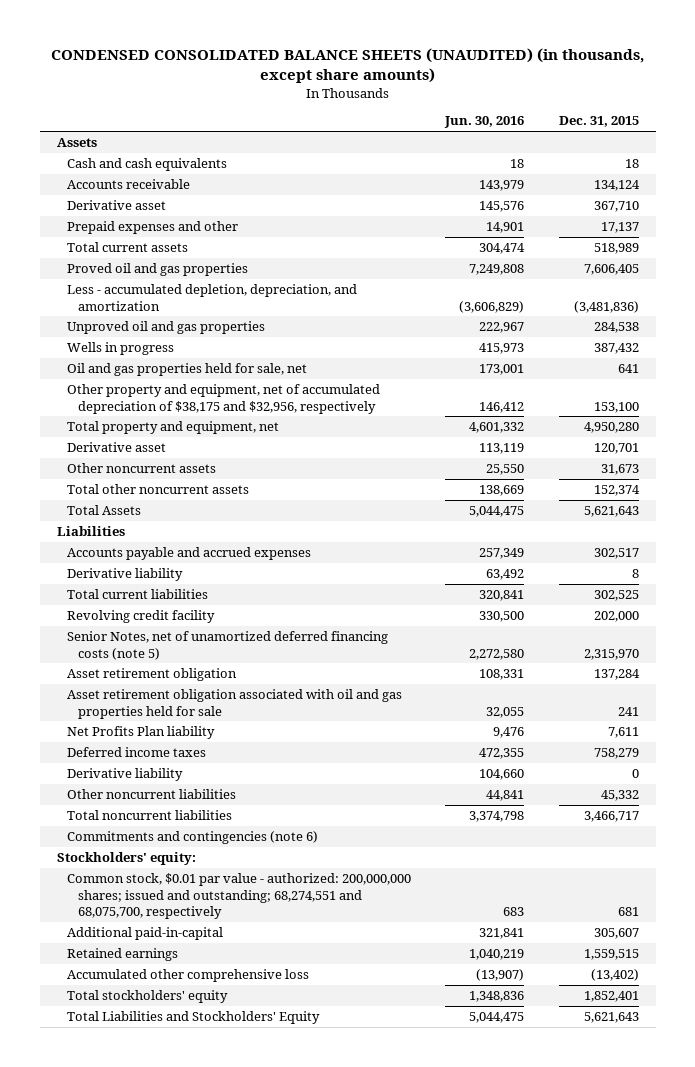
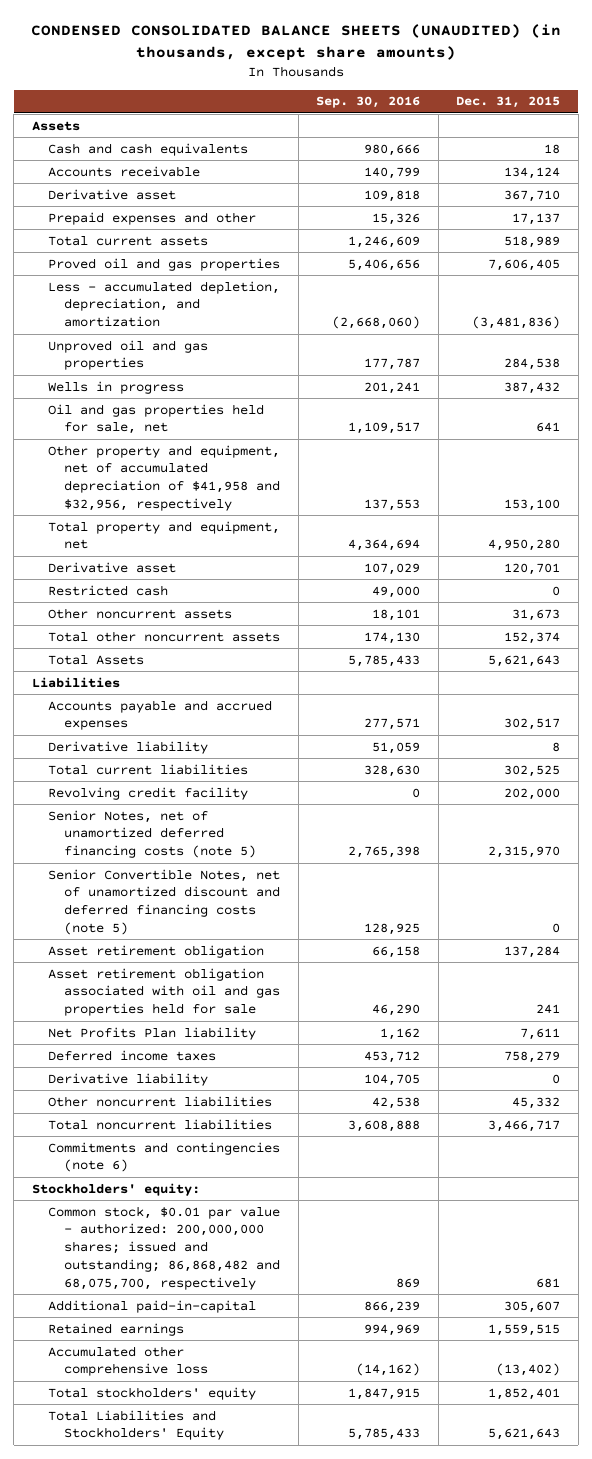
[444,116,525,129] Jun. 30, 2016 -> none
none -> [316,96,421,109] Sep. 30, 2016
[67,384,381,414] Other property and equipment, net of accumulated depreciation of $38,175 and $32,956, respectively -> [47,444,280,511] Other property and equipment, net of accumulated depreciation of $41,958 and $32,956, respectively
none -> [47,584,168,596] Restricted cash
none -> [47,868,280,935] Senior Convertible Notes, net of unamortized discount and deferred financing costs (note 5)
[67,873,412,920] Common stock, $0.01 par value - authorized: 200,000,000 shares; issued and outstanding; 68,274,551 and 68,075,700, respectively -> [47,1205,280,1290] Common stock, $0.01 par value - authorized: 200,000,000 shares; issued and outstanding; 86,868,482 and 68,075,700, respectively

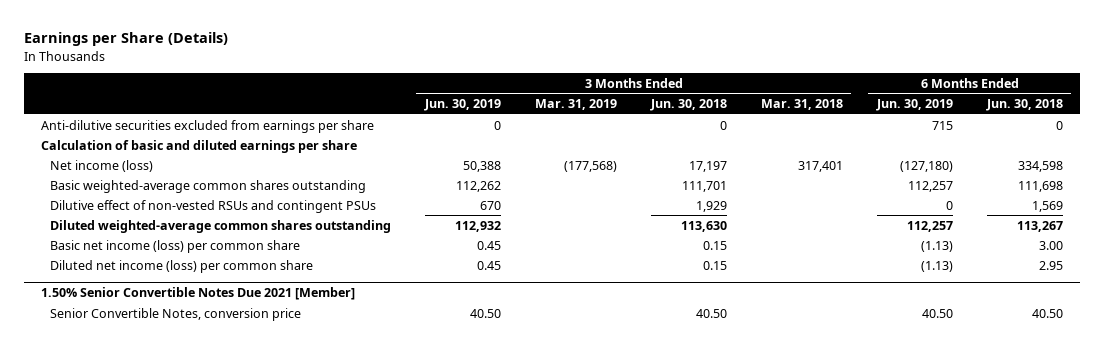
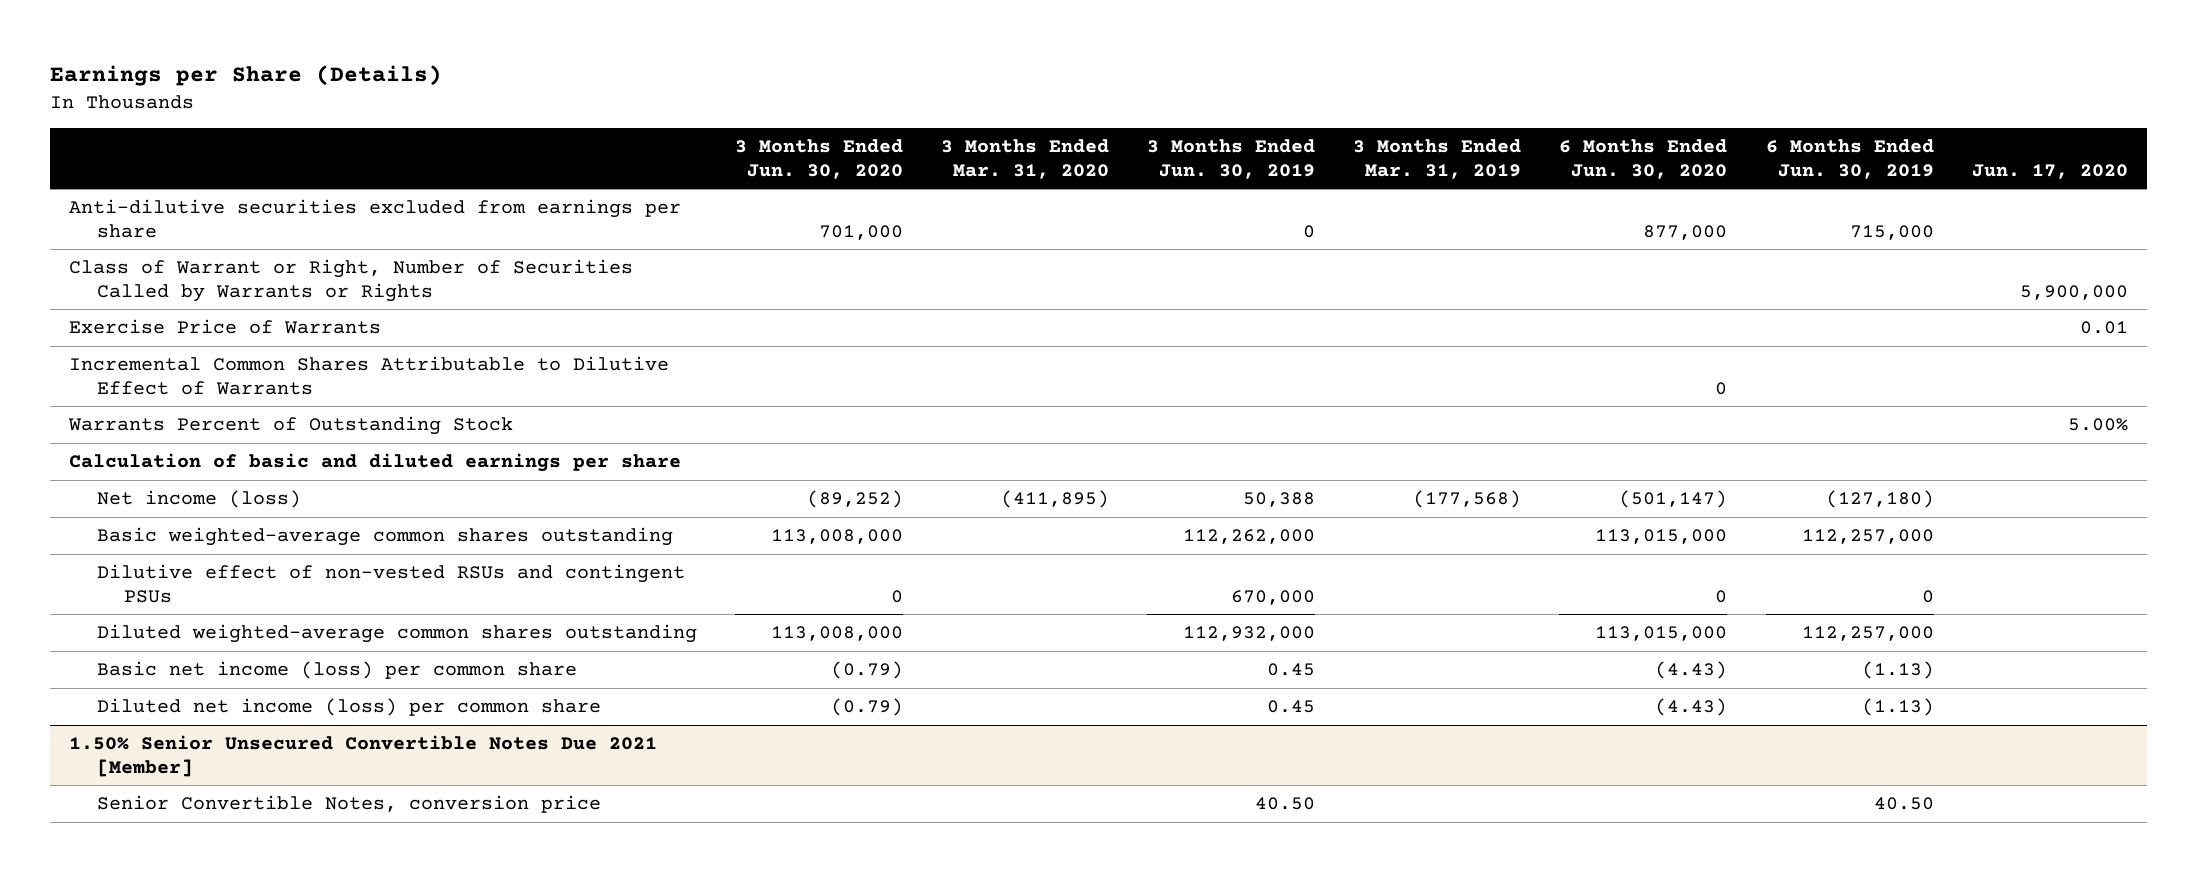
[649,99,727,112] Jun. 30, 2018 -> none
[760,99,843,111] Mar. 31, 2018 -> none
[985,99,1063,112] Jun. 30, 2018 -> none
none -> [734,138,903,179] 3 Months Ended Jun. 30, 2020
none -> [940,138,1109,179] 3 Months Ended Mar. 31, 2020
none -> [1559,138,1728,179] 6 Months Ended Jun. 30, 2020
none -> [1971,163,2128,179] Jun. 17, 2020
[931,120,953,130] 715 -> [1849,224,1934,240] 715,000
none -> [68,259,633,302] Class of Warrant or Right, Number of Securities Called by Warrants or Rights
none -> [68,319,381,335] Exercise Price of Warrants
none -> [68,356,669,395] Incremental Common Shares Attributable to Dilutive Effect of Warrants
none -> [67,416,513,436] Warrants Percent of Outstanding Stock
[455,180,501,192] 112,262 -> [1183,529,1316,545] 112,262,000
[907,180,953,192] 112,257 -> [1801,529,1934,545] 112,257,000
[479,200,501,210] 670 -> [1231,589,1316,605] 670,000
[454,220,501,232] 112,932 -> [1183,626,1316,642] 112,932,000
[906,220,953,232] 112,257 -> [1801,626,1934,642] 112,257,000
[40,287,355,301] 1.50% Senior Convertible Notes Due 2021 [Member] -> [68,735,657,777] 1.50% Senior Unsecured Convertible Notes Due 2021 [Member]

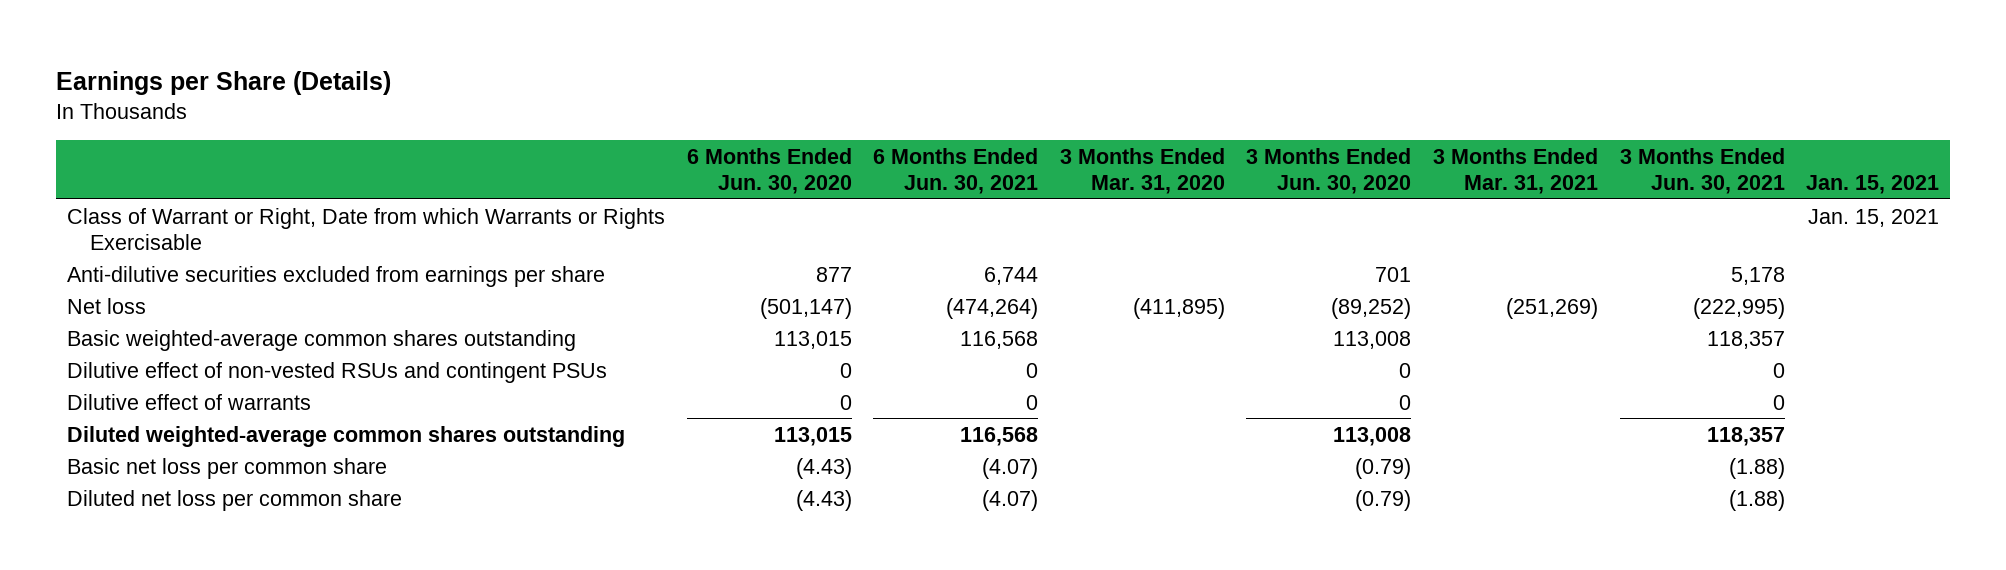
[1147,138,1316,179] 3 Months Ended Jun. 30, 2019 -> none
[1353,138,1522,179] 3 Months Ended Mar. 31, 2019 -> none
[1765,138,1934,179] 6 Months Ended Jun. 30, 2019 -> none
[1971,163,2128,179] Jun. 17, 2020 -> none
none -> [873,147,1039,194] 6 Months Ended Jun. 30, 2021
none -> [1433,147,1599,194] 3 Months Ended Mar. 31, 2021
none -> [1619,147,1785,194] 3 Months Ended Jun. 30, 2021
none -> [1806,174,1940,194] Jan. 15, 2021
[68,259,633,302] Class of Warrant or Right, Number of Securities Called by Warrants or Rights -> none
[68,319,381,335] Exercise Price of Warrants -> none
[68,356,669,395] Incremental Common Shares Attributable to Dilutive Effect of Warrants -> none
[67,416,513,436] Warrants Percent of Outstanding Stock -> none
[68,453,681,473] Calculation of basic and diluted earnings per share -> none
none -> [66,207,665,250] Class of Warrant or Right, Date from which Warrants or Rights Exercisable
[818,224,903,240] 701,000 -> [1375,266,1412,282] 701
[1643,224,1728,240] 877,000 -> [815,266,852,282] 877
[96,490,301,509] Net income (loss) -> [66,297,146,314] Net loss
[770,529,903,545] 113,008,000 -> [1333,330,1412,349] 113,008
[1595,529,1728,545] 113,015,000 -> [773,330,852,349] 113,015
[68,735,657,777] 1.50% Senior Unsecured Convertible Notes Due 2021 [Member] -> none
[96,795,601,814] Senior Convertible Notes, conversion price -> none
none -> [66,393,311,410] Dilutive effect of warrants
[770,626,903,642] 113,008,000 -> [1333,426,1412,446] 113,008
[1595,626,1728,642] 113,015,000 -> [773,426,852,446] 113,015
[96,661,577,680] Basic net income (loss) per common share -> [66,457,387,479] Basic net loss per common share
[96,698,601,717] Diluted net income (loss) per common share -> [66,489,402,511] Diluted net loss per common share

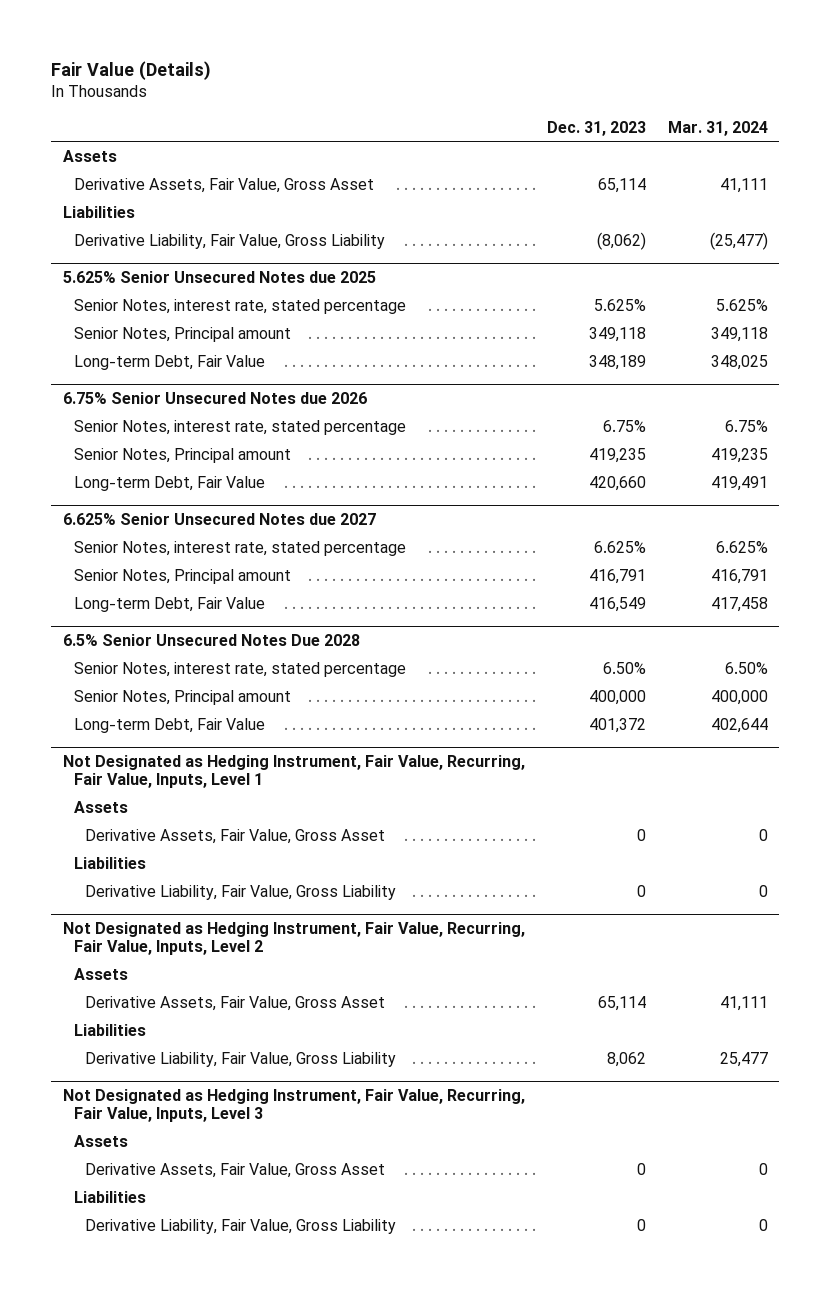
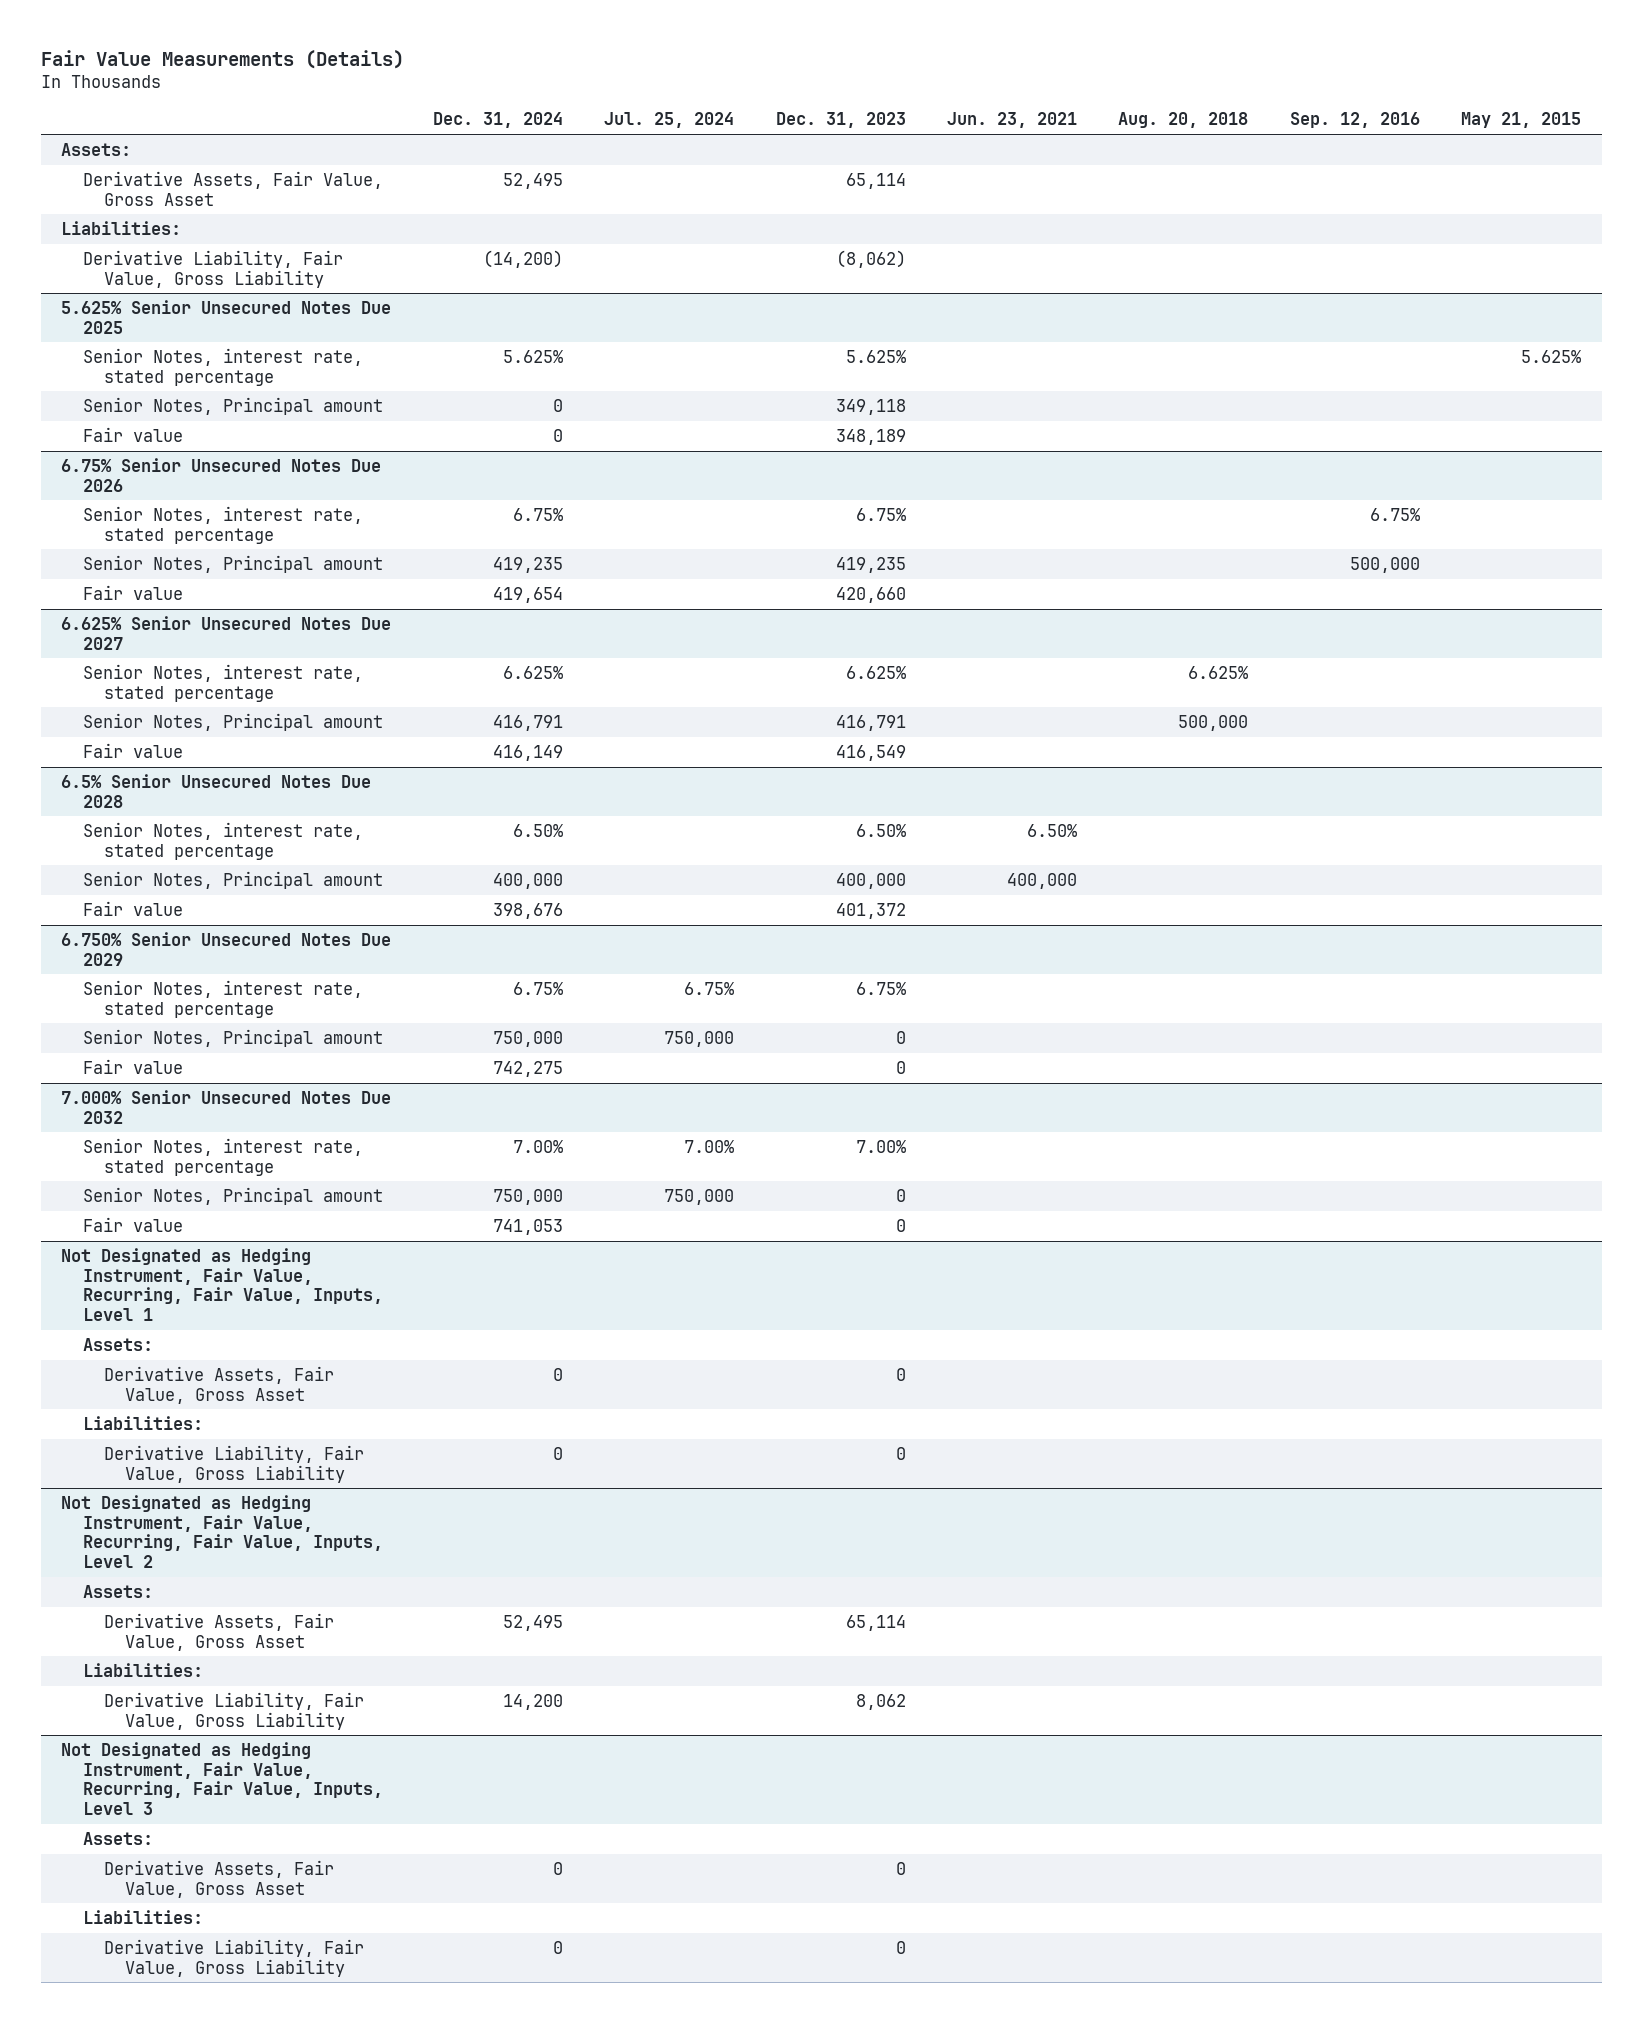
[51,60,212,80] Fair Value (Details) -> [40,50,404,70] Fair Value Measurements (Details)
[668,120,769,136] Mar. 31, 2024 -> none
none -> [432,112,563,129] Dec. 31, 2024
none -> [604,112,735,129] Jul. 25, 2024
none -> [946,112,1077,129] Jun. 23, 2021
none -> [1118,112,1249,129] Aug. 20, 2018
none -> [1289,112,1420,129] Sep. 12, 2016
none -> [1460,112,1581,129] May 21, 2015
[62,149,117,162] Assets -> [61,142,132,156] Assets:
[62,205,135,218] Liabilities -> [61,220,182,235] Liabilities:
[62,270,376,283] 5.625% Senior Unsecured Notes due 2025 -> [61,299,392,334] 5.625% Senior Unsecured Notes Due 2025
[73,354,265,370] Long-term Debt, Fair Value -> [82,426,183,442] Fair value
[62,391,367,404] 6.75% Senior Unsecured Notes due 2026 -> [61,457,382,492] 6.75% Senior Unsecured Notes Due 2026
[73,475,265,491] Long-term Debt, Fair Value -> [82,584,183,600] Fair value
[62,512,376,525] 6.625% Senior Unsecured Notes due 2027 -> [61,615,392,650] 6.625% Senior Unsecured Notes Due 2027
[73,596,265,612] Long-term Debt, Fair Value -> [82,742,183,758] Fair value
[73,717,265,733] Long-term Debt, Fair Value -> [82,900,183,916] Fair value
none -> [61,931,392,966] 6.750% Senior Unsecured Notes Due 2029
none -> [82,979,363,1018] Senior Notes, interest rate, stated percentage
none -> [82,1028,383,1047] Senior Notes, Principal amount
none -> [82,1058,183,1074] Fair value
none -> [61,1089,392,1124] 7.000% Senior Unsecured Notes Due 2032
none -> [82,1137,363,1176] Senior Notes, interest rate, stated percentage
none -> [82,1186,383,1205] Senior Notes, Principal amount
none -> [82,1216,183,1232] Fair value
[73,800,128,813] Assets -> [82,1337,153,1351] Assets:
[73,856,146,869] Liabilities -> [82,1415,203,1430] Liabilities:
[73,967,128,980] Assets -> [82,1584,153,1598] Assets:
[73,1023,146,1036] Liabilities -> [82,1662,203,1677] Liabilities:
[73,1134,128,1147] Assets -> [82,1831,153,1845] Assets:
[73,1190,146,1203] Liabilities -> [82,1909,203,1924] Liabilities:

